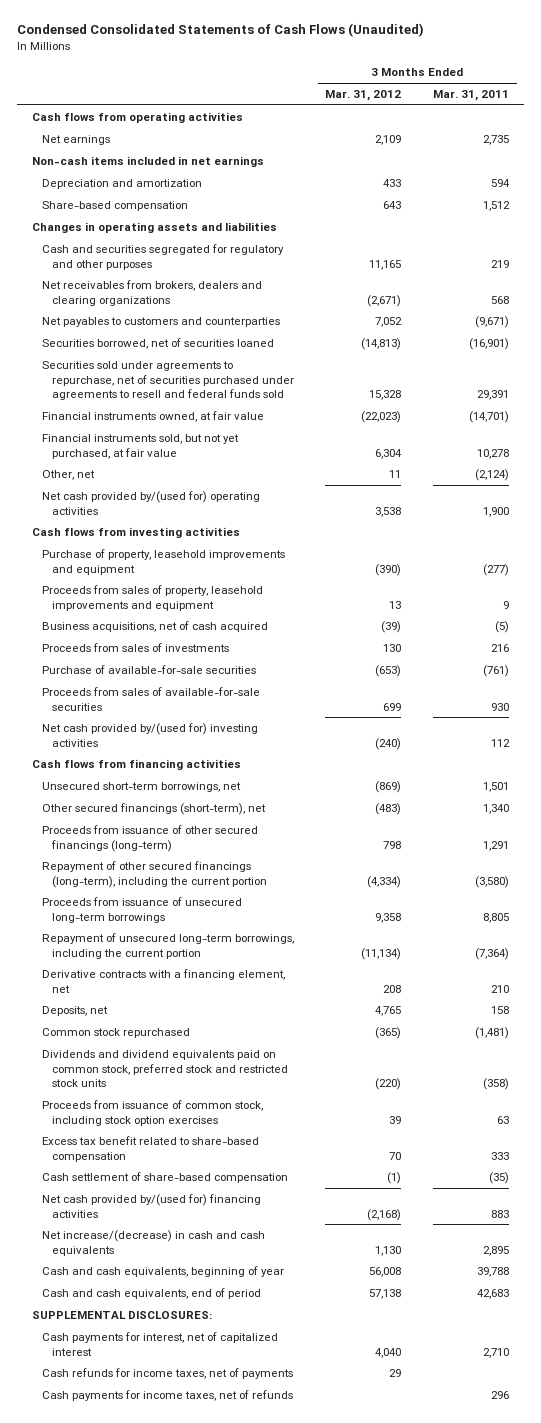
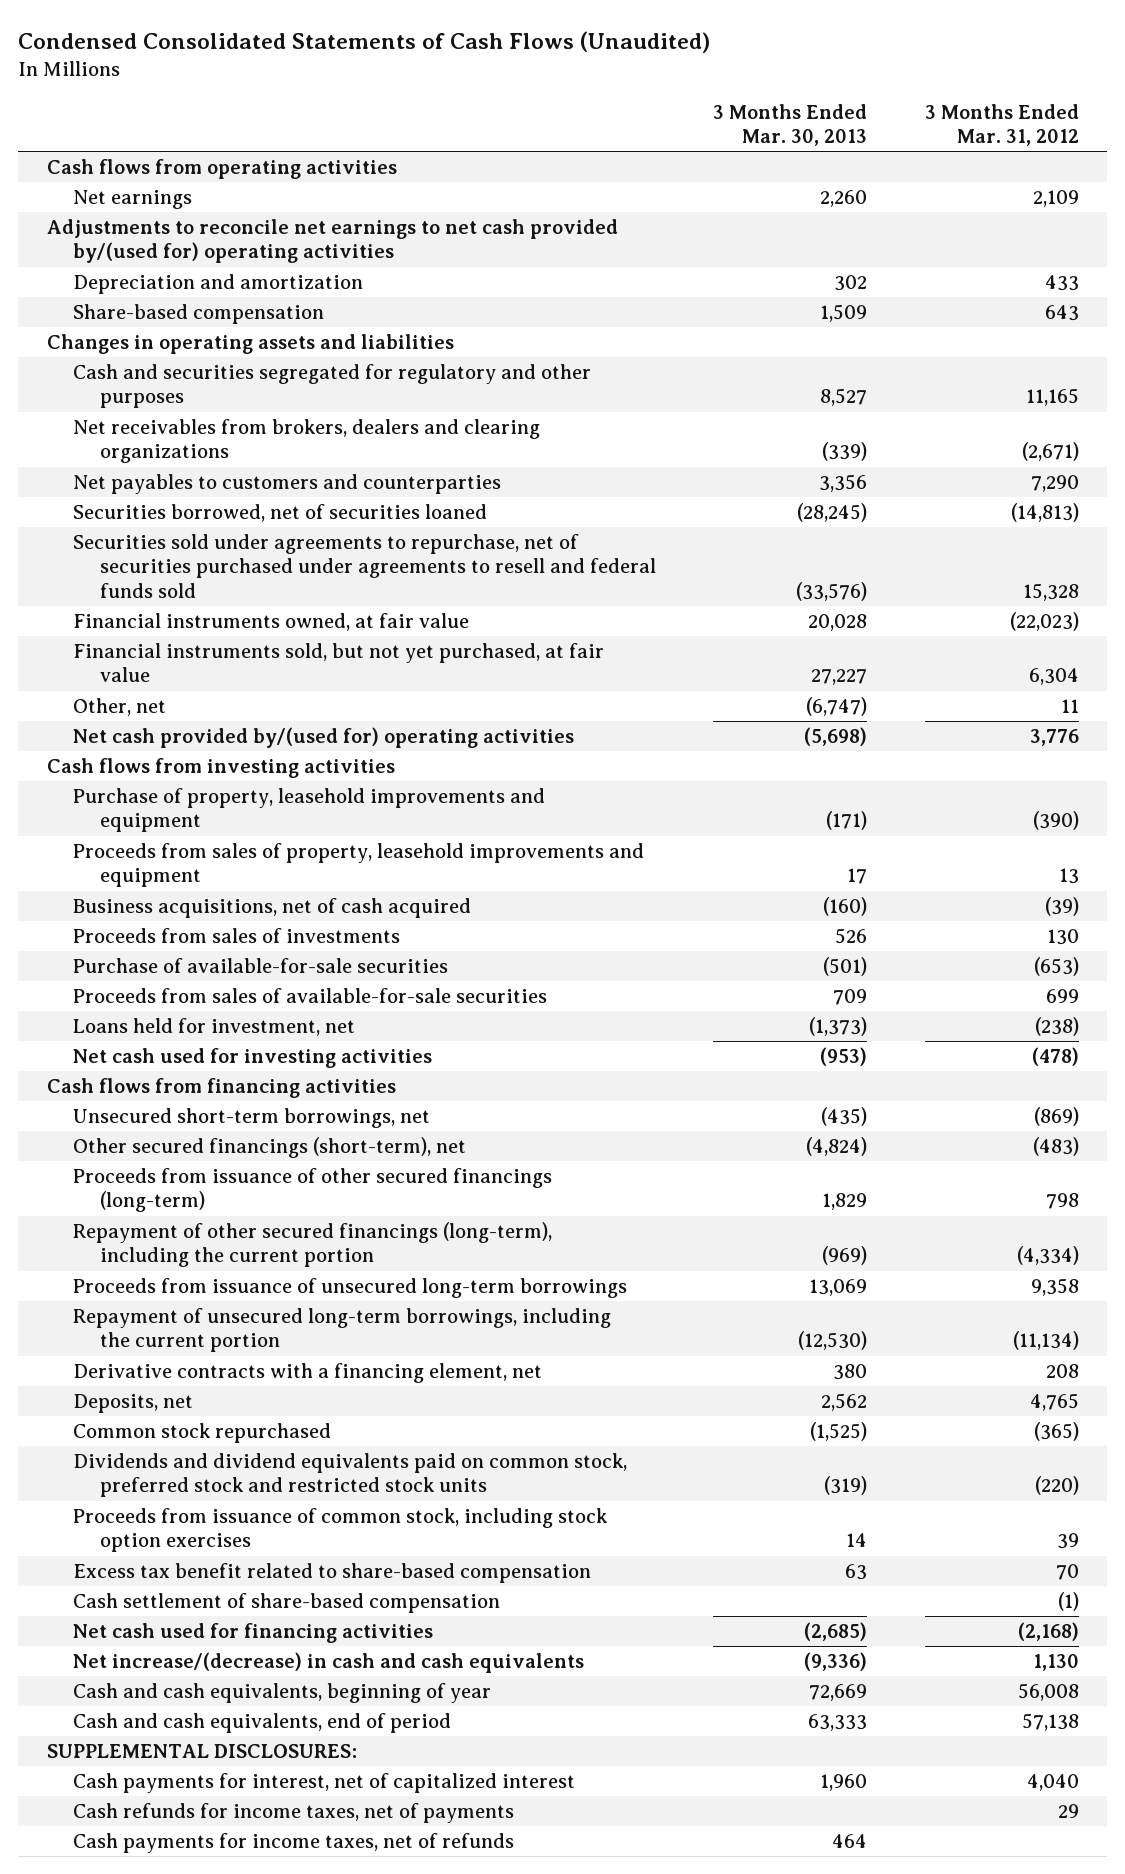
[432,89,509,101] Mar. 31, 2011 -> none
none -> [713,103,868,147] 3 Months Ended Mar. 30, 2013
[32,155,265,167] Non-cash items included in net earnings -> [46,219,618,264] Adjustments to reconcile net earnings to net cash provided by/(used for) operating activities
[375,316,403,327] 7,052 -> [1030,475,1079,493] 7,290
[375,506,402,517] 3,538 -> [1029,729,1079,747] 3,776
none -> [73,1018,356,1037] Loans held for investment, net
[42,722,259,747] Net cash provided by/(used for) investing activities -> [73,1048,433,1069] Net cash used for investing activities
[375,737,402,750] (240) -> [1031,1047,1079,1067] (478)
[42,1193,262,1218] Net cash provided by/(used for) financing activities -> [73,1623,434,1644] Net cash used for financing activities

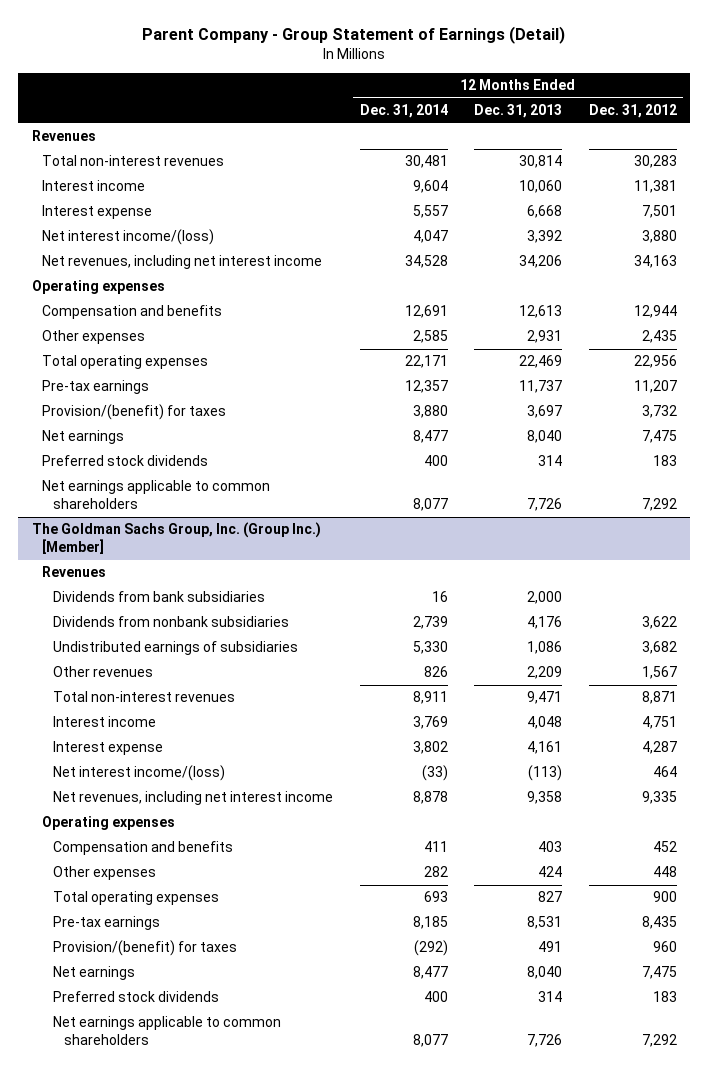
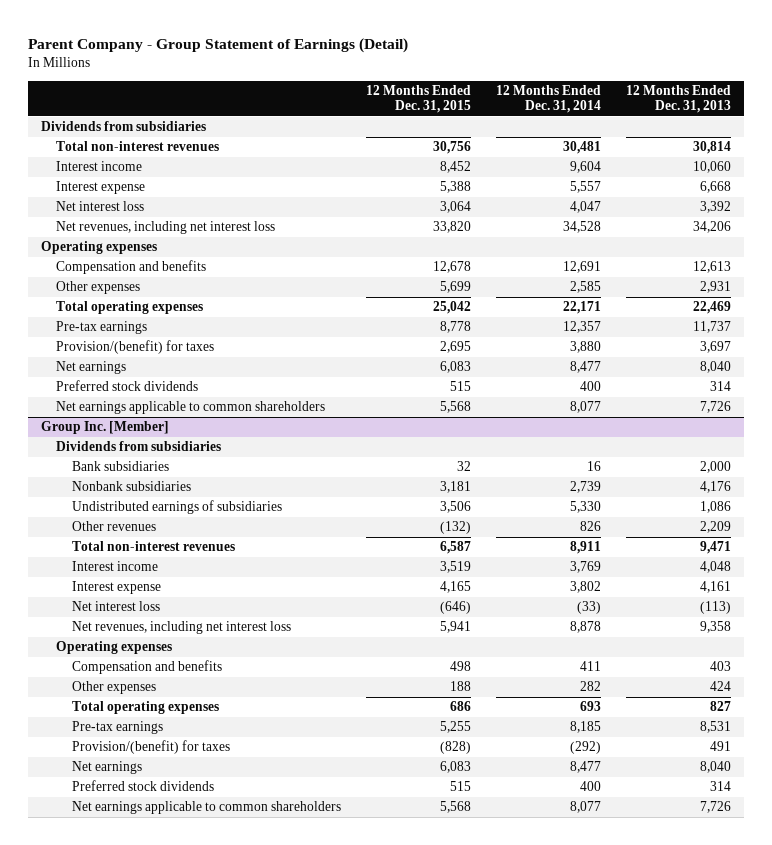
[588,104,677,119] Dec. 31, 2012 -> none
none -> [365,84,471,114] 12 Months Ended Dec. 31, 2015
[31,130,96,142] Revenues -> none
none -> [40,121,206,132] Dividends from subsidiaries
[42,229,215,246] Net interest income/(loss) -> [56,201,145,212] Net interest loss
[42,255,323,270] Net revenues, including net interest income -> [56,221,276,235] Net revenues, including net interest loss
[42,566,107,578] Revenues -> none
[31,522,321,555] The Goldman Sachs Group, Inc. (Group Inc.) [Member] -> [40,421,169,435] Group Inc. [Member]
none -> [56,441,222,452] Dividends from subsidiaries
[53,591,266,603] Dividends from bank subsidiaries -> [71,461,169,472] Bank subsidiaries
[53,616,290,628] Dividends from nonbank subsidiaries -> [71,481,191,492] Nonbank subsidiaries
[53,765,226,782] Net interest income/(loss) -> [71,601,160,612] Net interest loss
[53,791,334,806] Net revenues, including net interest income -> [71,621,291,635] Net revenues, including net interest loss

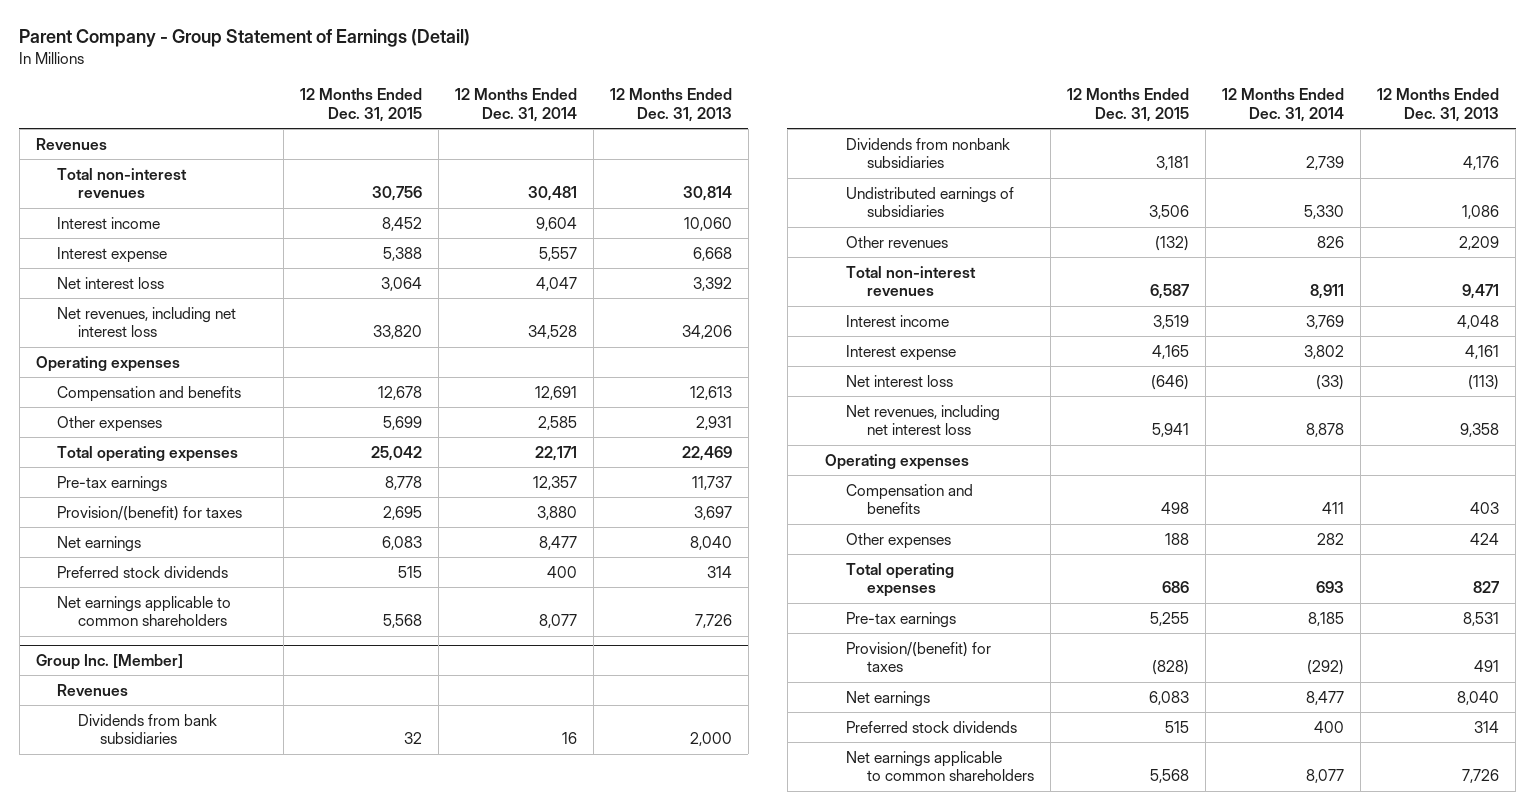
[40,121,206,132] Dividends from subsidiaries -> none
none -> [35,137,107,150] Revenues
[56,441,222,452] Dividends from subsidiaries -> none
none -> [57,683,129,696] Revenues
[71,461,169,472] Bank subsidiaries -> [78,713,218,745] Dividends from bank subsidiaries
[71,481,191,492] Nonbank subsidiaries -> [846,137,1011,169] Dividends from nonbank subsidiaries

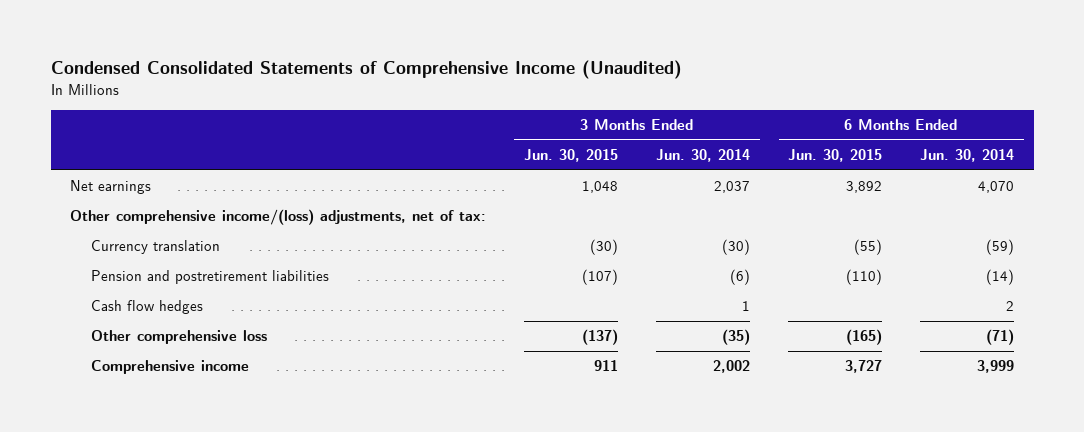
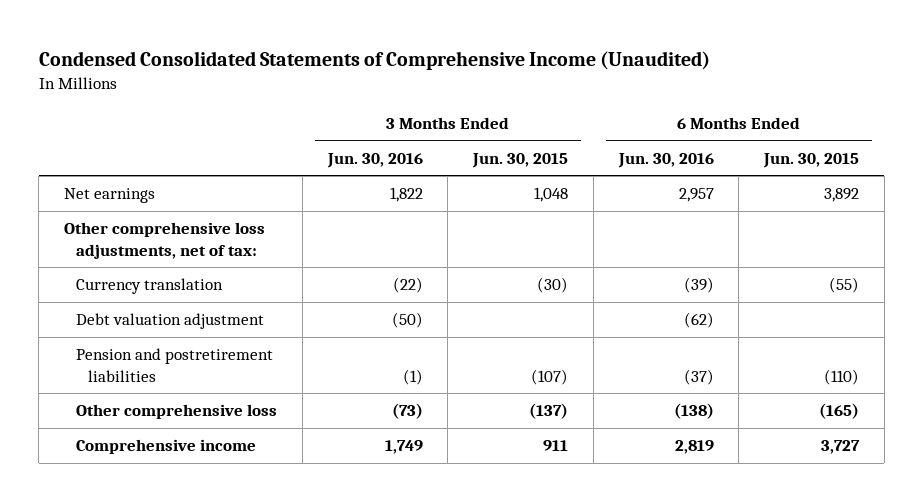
[656,149,751,163] Jun. 30, 2014 -> none
[920,149,1015,163] Jun. 30, 2014 -> none
none -> [326,152,423,168] Jun. 30, 2016
none -> [617,152,714,168] Jun. 30, 2016
[69,209,486,226] Other comprehensive income/(loss) adjustments, net of tax: -> [64,222,266,259] Other comprehensive loss adjustments, net of tax:
none -> [76,313,265,330] Debt valuation adjustment
[90,300,203,315] Cash flow hedges -> none

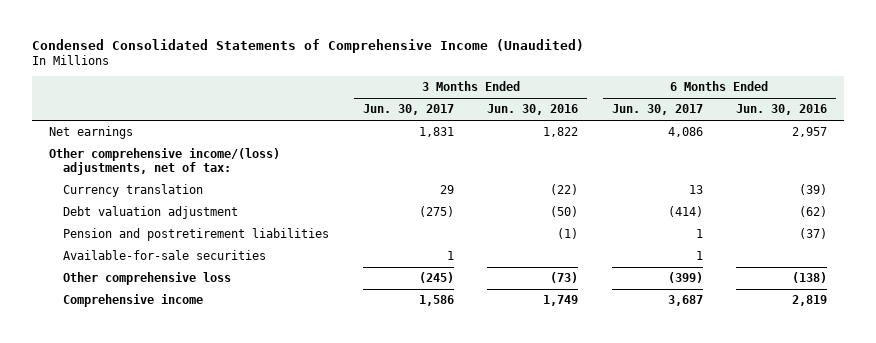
[472,152,569,168] Jun. 30, 2015 -> none
[763,152,860,168] Jun. 30, 2015 -> none
none -> [362,104,454,116] Jun. 30, 2017
none -> [611,104,703,116] Jun. 30, 2017
[64,222,266,259] Other comprehensive loss adjustments, net of tax: -> [48,148,280,176] Other comprehensive income/(loss) adjustments, net of tax:
none -> [63,250,267,261] Available-for-sale securities

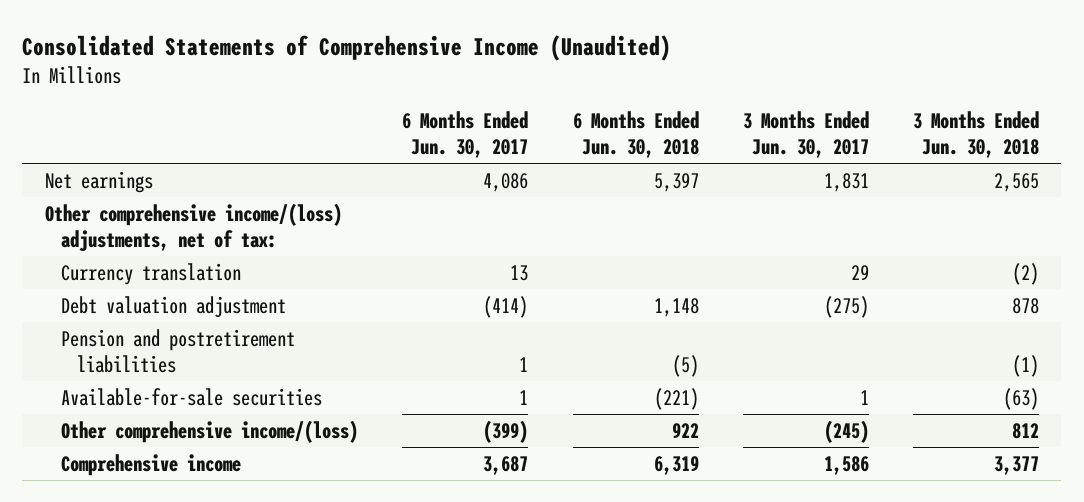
[32,38,585,53] Condensed Consolidated Statements of Comprehensive Income (Unaudited) -> [22,35,672,62] Consolidated Statements of Comprehensive Income (Unaudited)
[487,104,579,116] Jun. 30, 2016 -> none
[736,104,828,116] Jun. 30, 2016 -> none
none -> [572,111,699,159] 6 Months Ended Jun. 30, 2018
none -> [913,111,1040,159] 3 Months Ended Jun. 30, 2018
[63,272,232,286] Other comprehensive loss -> [61,419,359,443] Other comprehensive income/(loss)

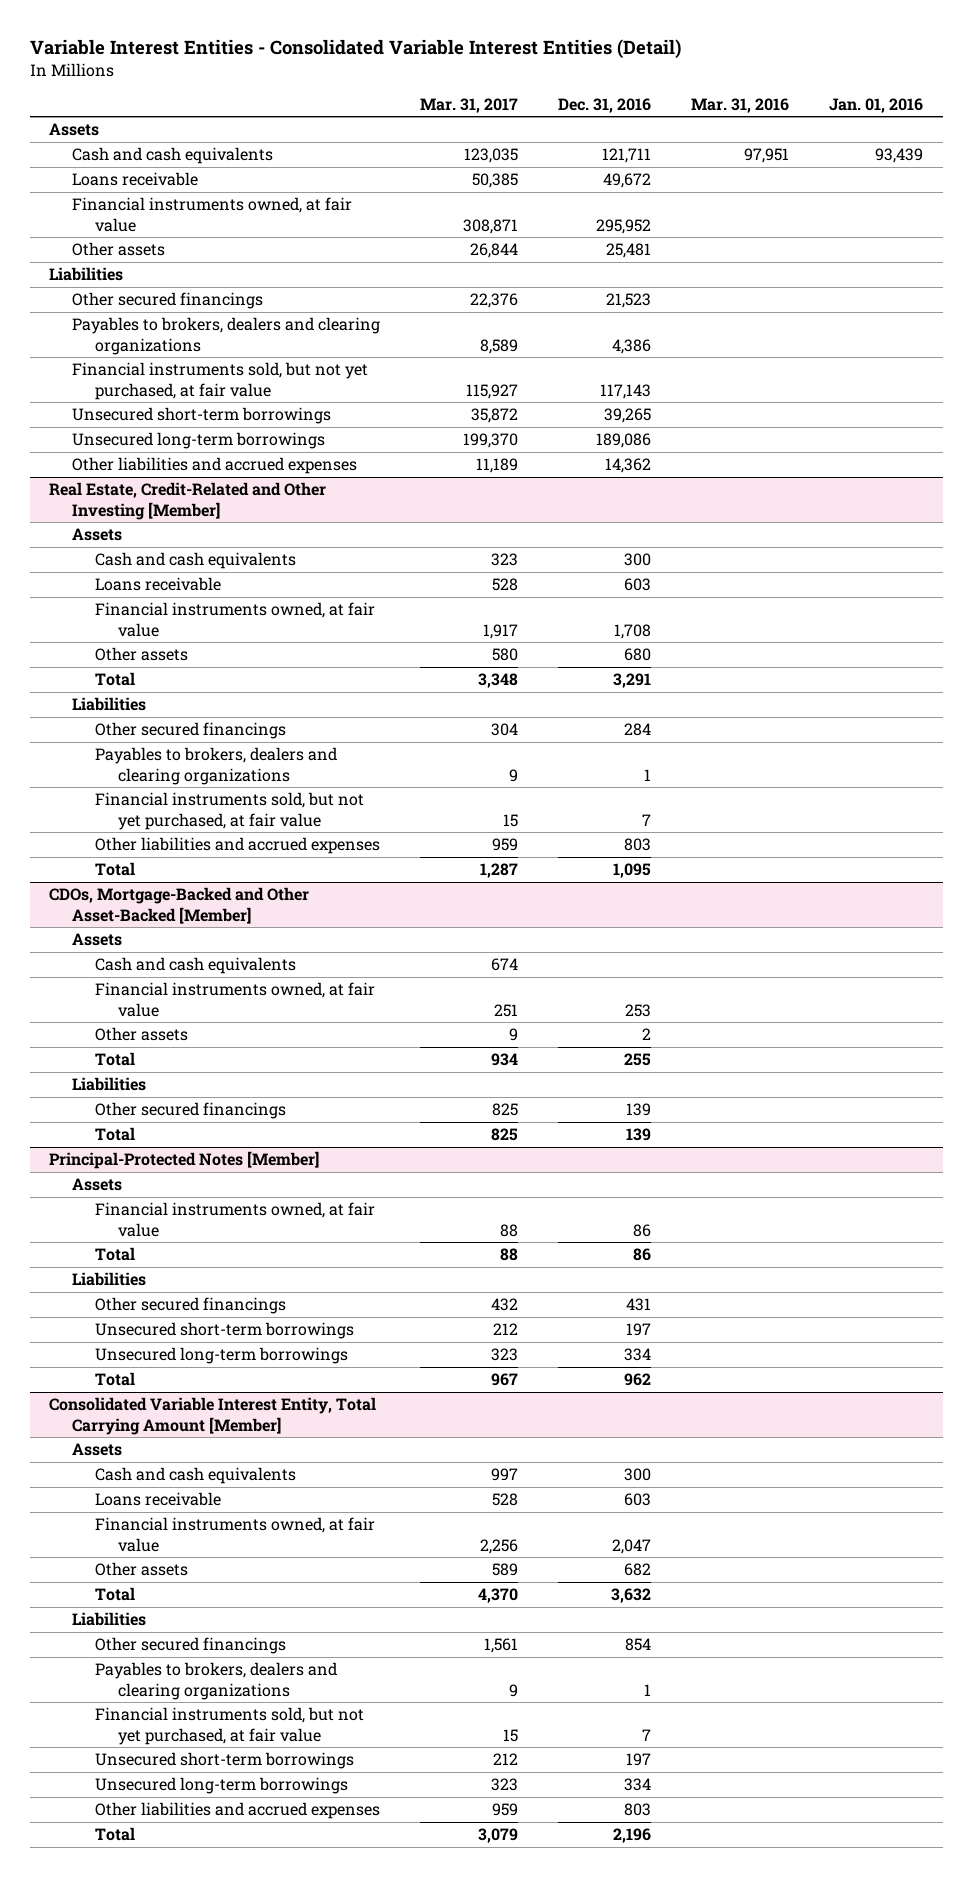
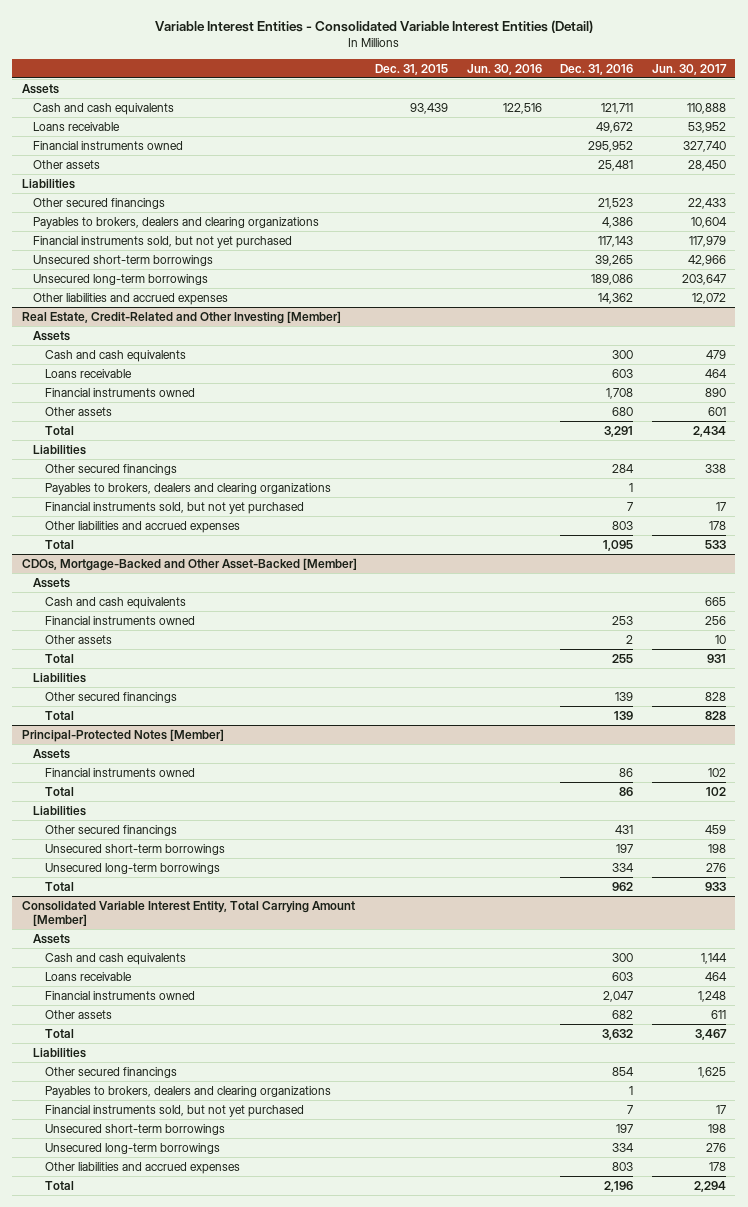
[420,97,519,113] Mar. 31, 2017 -> none
[691,97,790,113] Mar. 31, 2016 -> none
[828,97,923,113] Jan. 01, 2016 -> none
none -> [375,63,449,75] Dec. 31, 2015
none -> [466,63,542,75] Jun. 30, 2016
none -> [652,63,728,75] Jun. 30, 2017
[72,197,353,232] Financial instruments owned, at fair value -> [33,140,184,150] Financial instruments owned
[72,362,369,400] Financial instruments sold, but not yet purchased, at fair value -> [33,235,293,248] Financial instruments sold, but not yet purchased
[95,602,376,637] Financial instruments owned, at fair value -> [45,387,196,397] Financial instruments owned
[95,792,365,830] Financial instruments sold, but not yet purchased, at fair value -> [45,501,305,514] Financial instruments sold, but not yet purchased
[95,982,376,1017] Financial instruments owned, at fair value -> [45,615,196,625] Financial instruments owned
[95,1202,376,1237] Financial instruments owned, at fair value -> [45,767,196,777] Financial instruments owned
[95,1517,376,1552] Financial instruments owned, at fair value -> [45,990,196,1000] Financial instruments owned
[95,1707,365,1745] Financial instruments sold, but not yet purchased, at fair value -> [45,1104,305,1117] Financial instruments sold, but not yet purchased

